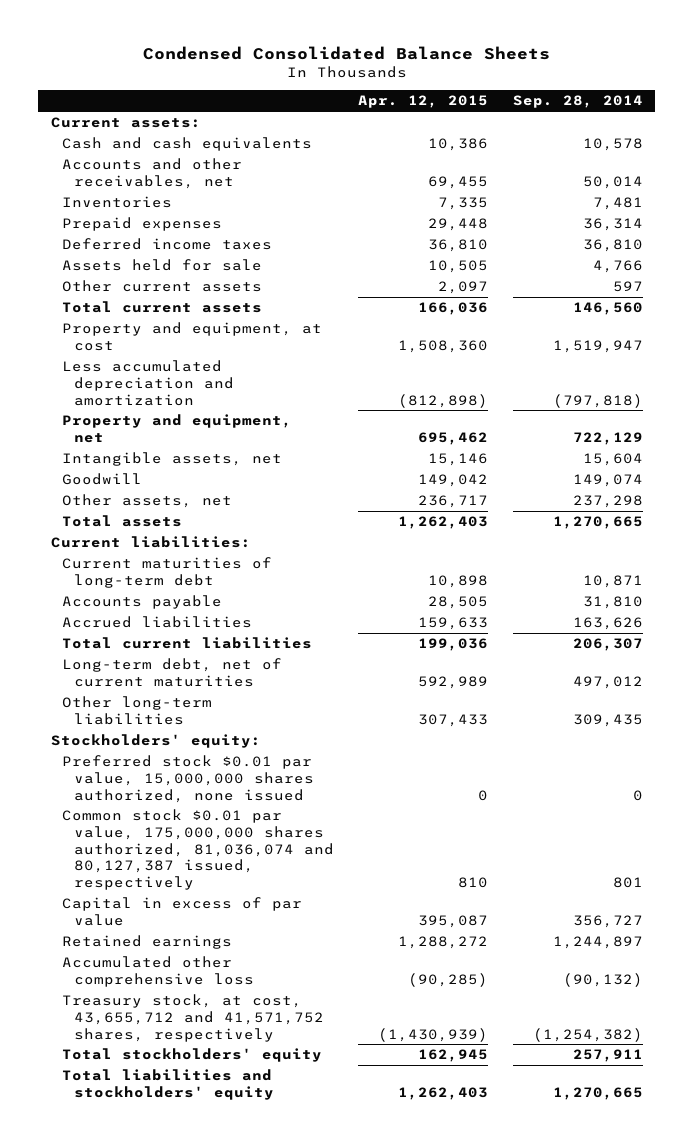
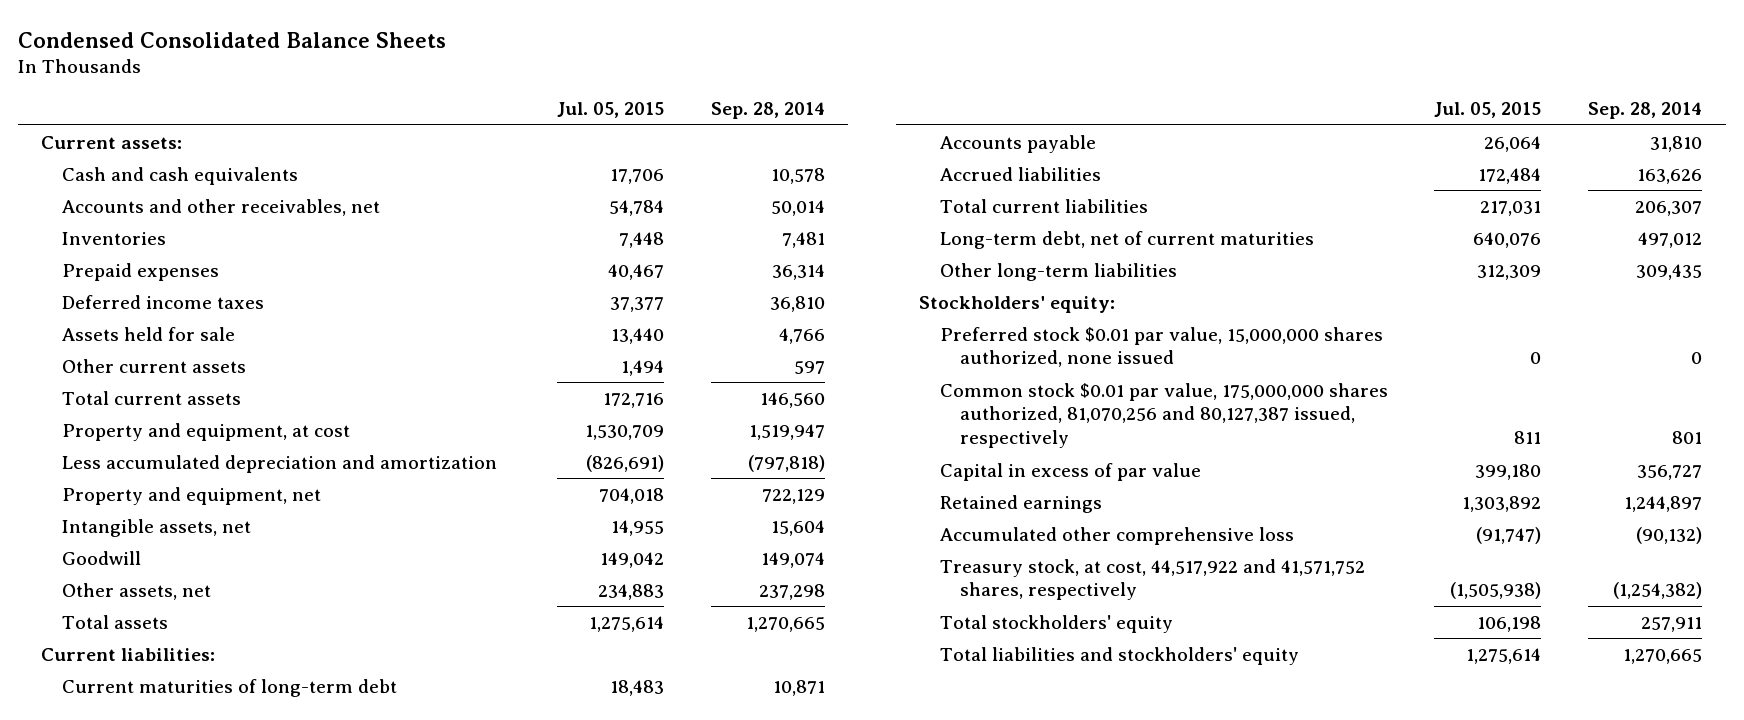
[358,95,489,109] Apr. 12, 2015 -> none
none -> [556,102,664,119] Jul. 05, 2015
[62,809,334,890] Common stock $0.01 par value, 175,000,000 shares authorized, 81,036,074 and 80,127,387 issued, respectively -> [939,382,1388,449] Common stock $0.01 par value, 175,000,000 shares authorized, 81,070,256 and 80,127,387 issued, respectively
[62,994,324,1042] Treasury stock, at cost, 43,655,712 and 41,571,752 shares, respectively -> [939,558,1365,601] Treasury stock, at cost, 44,517,922 and 41,571,752 shares, respectively

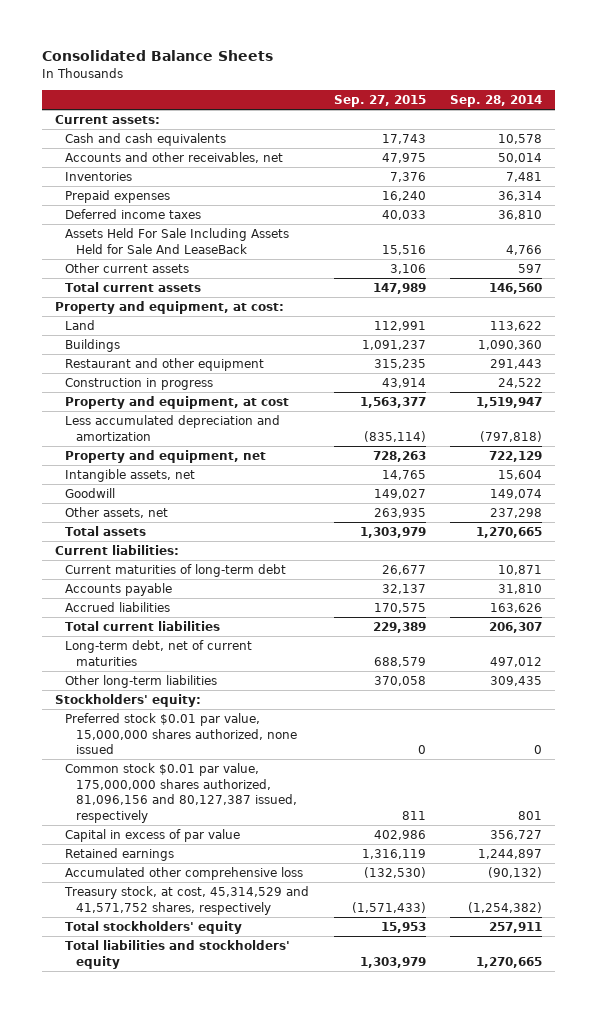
[18,31,447,48] Condensed Consolidated Balance Sheets -> [42,50,274,62] Consolidated Balance Sheets
[556,102,664,119] Jul. 05, 2015 -> none
none -> [333,95,426,108] Sep. 27, 2015
[62,326,236,341] Assets held for sale -> [65,228,290,254] Assets Held For Sale Including Assets Held for Sale And LeaseBack
none -> [54,301,284,315] Property and equipment, at cost:
none -> [65,320,96,331] Land
none -> [65,339,121,353] Buildings
none -> [65,358,265,372] Restaurant and other equipment
none -> [65,378,214,391] Construction in progress
[939,382,1388,449] Common stock $0.01 par value, 175,000,000 shares authorized, 81,070,256 and 80,127,387 issued, respectively -> [65,763,297,823] Common stock $0.01 par value, 175,000,000 shares authorized, 81,096,156 and 80,127,387 issued, respectively
[939,558,1365,601] Treasury stock, at cost, 44,517,922 and 41,571,752 shares, respectively -> [64,886,310,915] Treasury stock, at cost, 45,314,529 and 41,571,752 shares, respectively

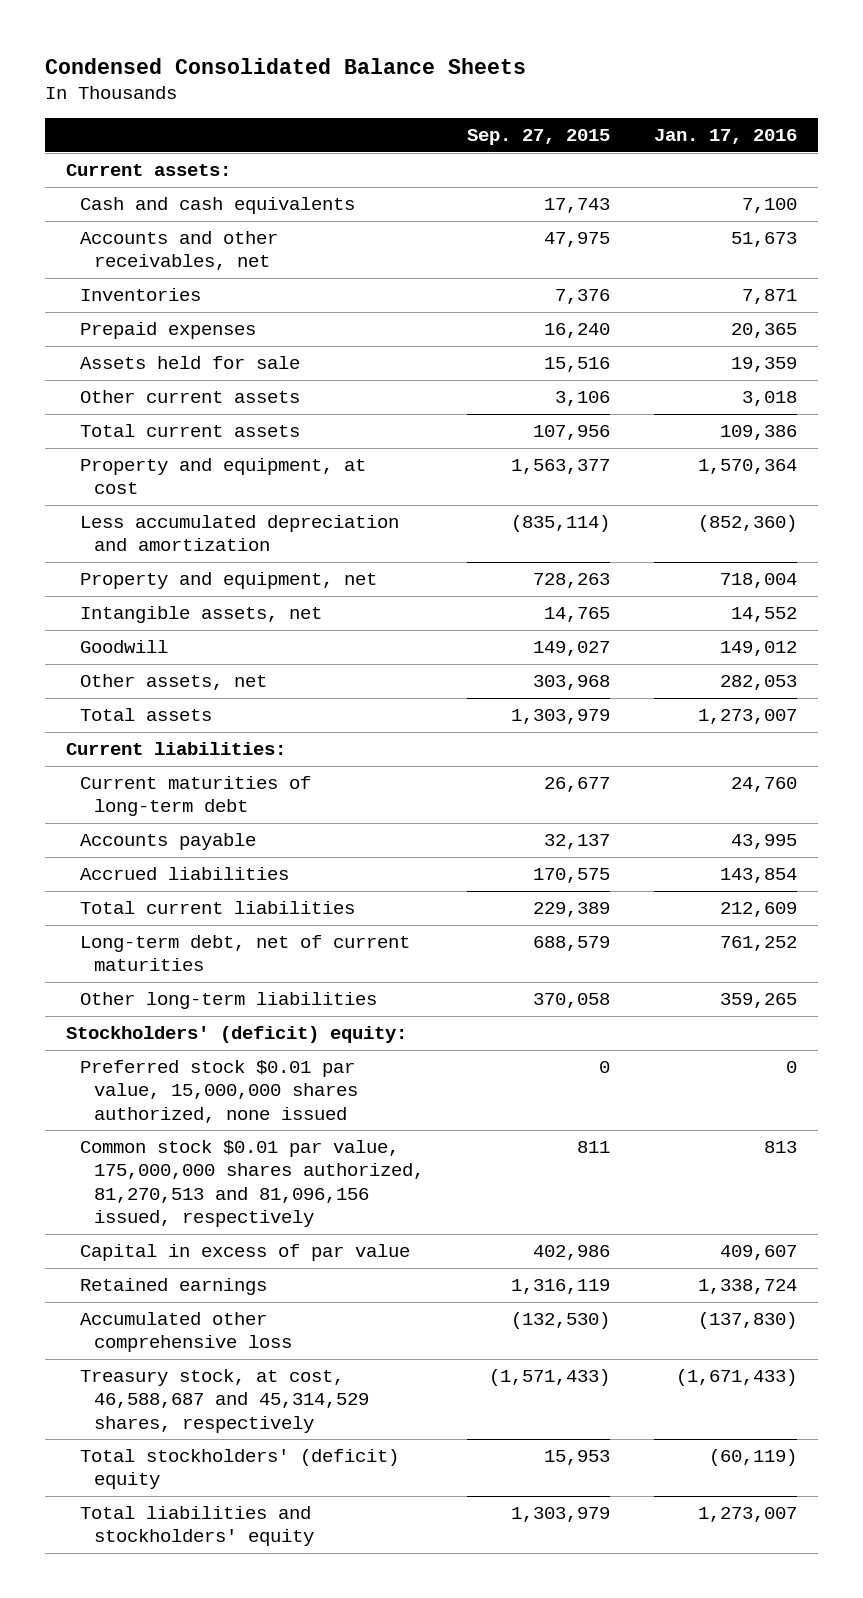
[42,50,274,62] Consolidated Balance Sheets -> [44,57,526,74] Condensed Consolidated Balance Sheets
[450,95,543,108] Sep. 28, 2014 -> none
none -> [653,129,797,145] Jan. 17, 2016
[65,209,202,220] Deferred income taxes -> none
[65,228,290,254] Assets Held For Sale Including Assets Held for Sale And LeaseBack -> [79,356,300,370] Assets held for sale
[54,301,284,315] Property and equipment, at cost: -> none
[65,320,96,331] Land -> none
[65,339,121,353] Buildings -> none
[65,358,265,372] Restaurant and other equipment -> none
[65,378,214,391] Construction in progress -> none
[372,283,426,295] 147,989 -> [533,425,611,441] 107,956
[373,508,426,519] 263,935 -> [533,675,611,691] 303,968
[54,694,201,708] Stockholders' equity: -> [66,1026,408,1044] Stockholders' (deficit) equity:
[65,763,297,823] Common stock $0.01 par value, 175,000,000 shares authorized, 81,096,156 and 80,127,387 issued, respectively -> [79,1140,424,1227] Common stock $0.01 par value, 175,000,000 shares authorized, 81,270,513 and 81,096,156 issued, respectively
[64,886,310,915] Treasury stock, at cost, 45,314,529 and 41,571,752 shares, respectively -> [79,1369,369,1433] Treasury stock, at cost, 46,588,687 and 45,314,529 shares, respectively
[65,921,243,935] Total stockholders' equity -> [79,1449,399,1490] Total stockholders' (deficit) equity

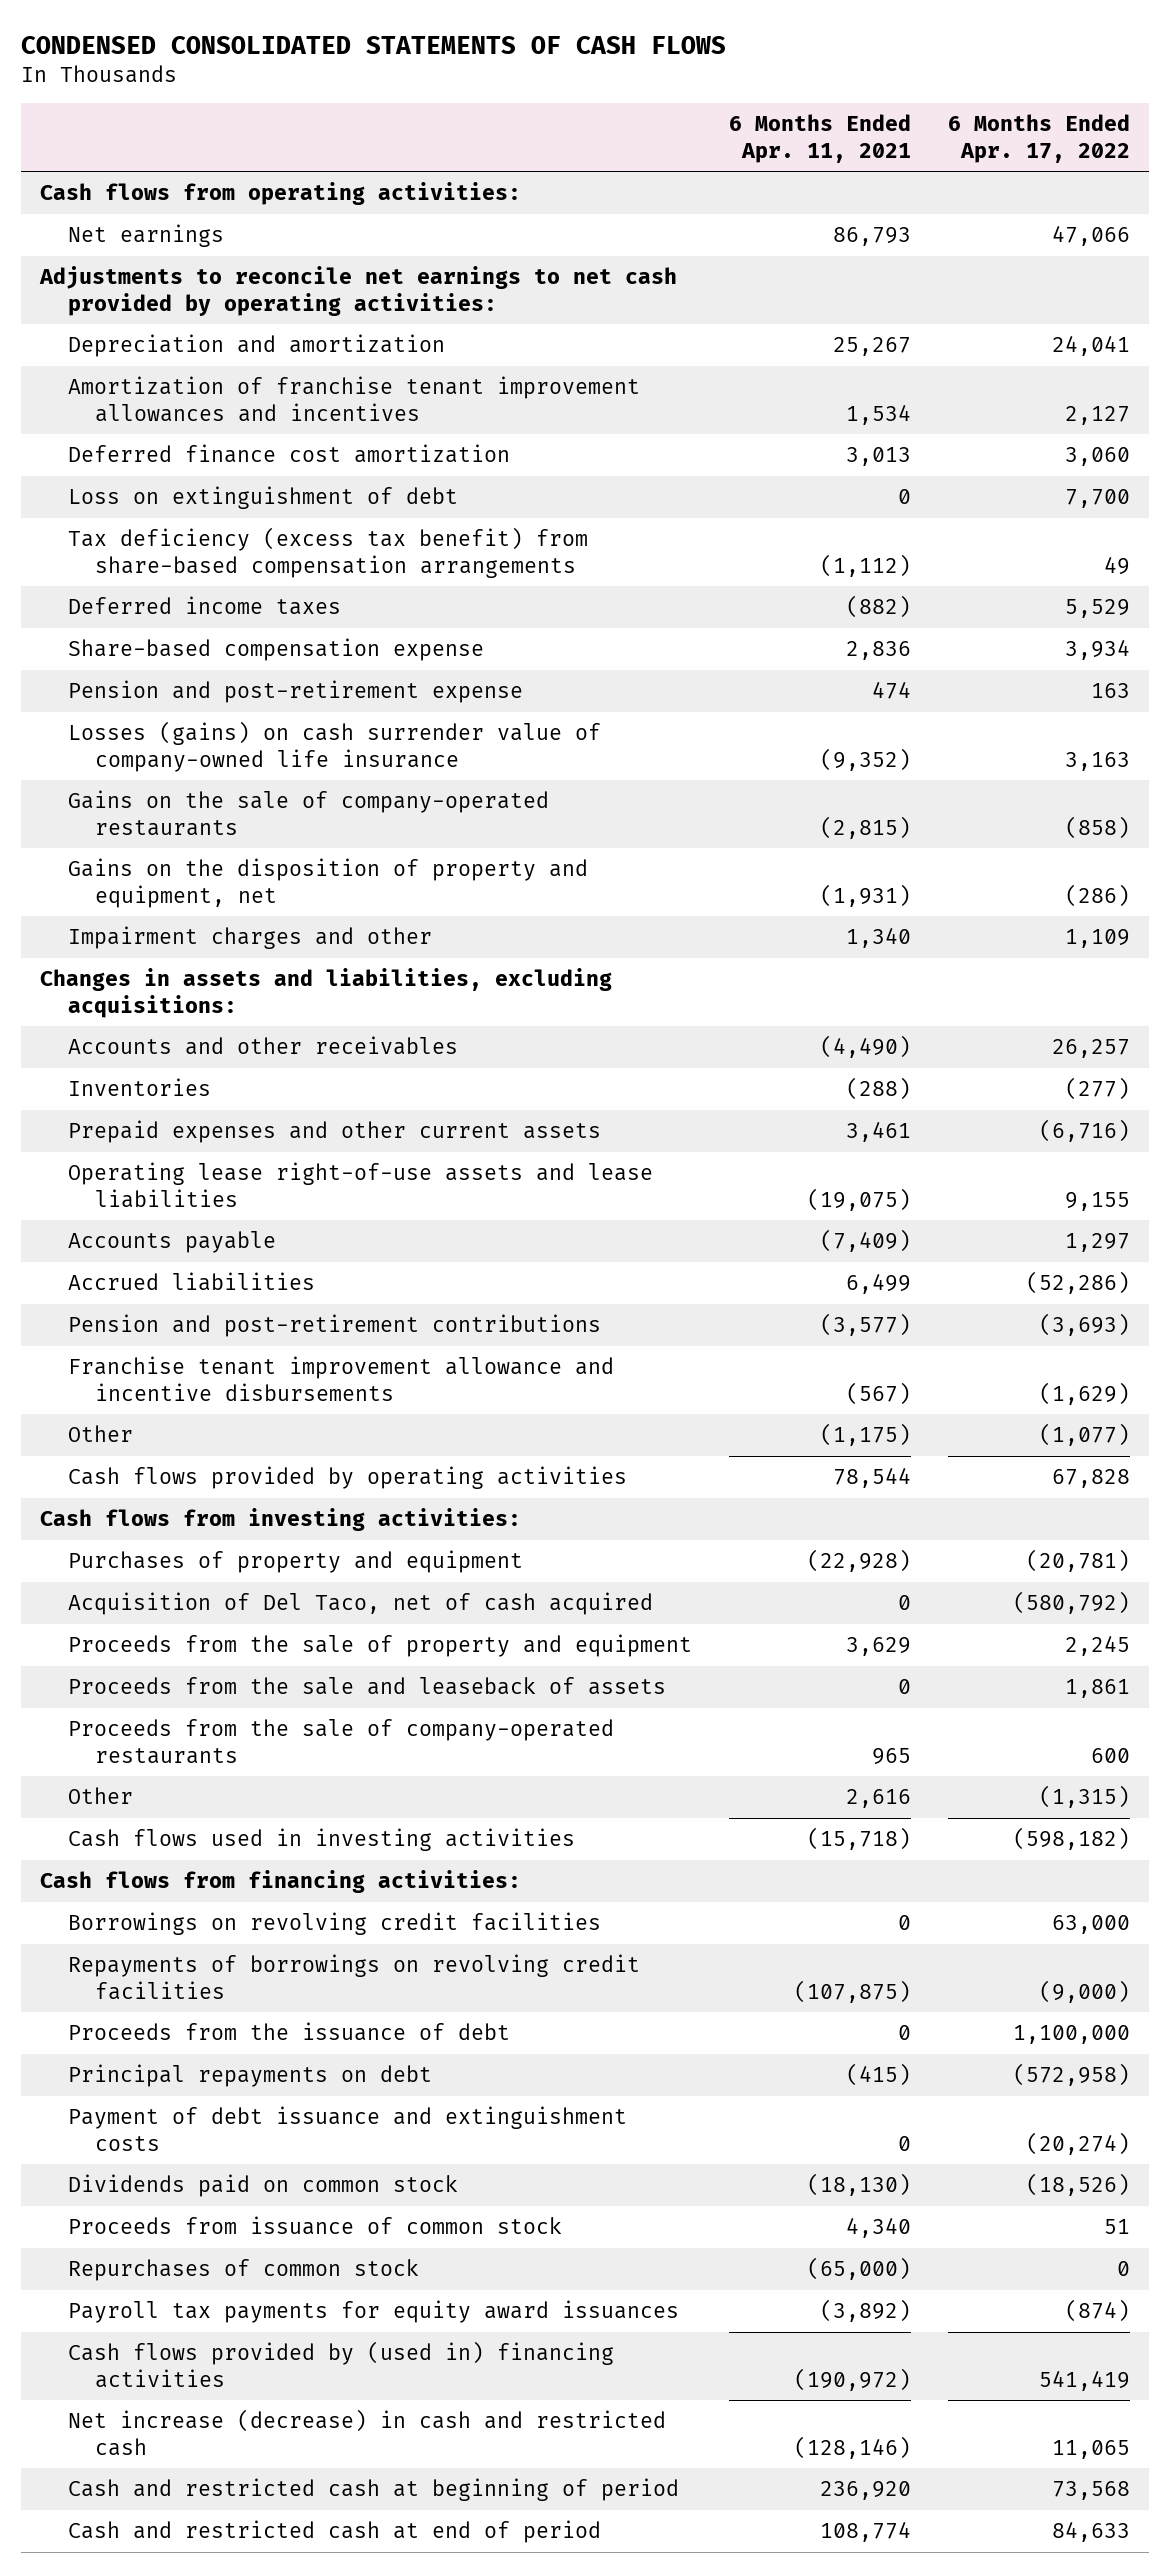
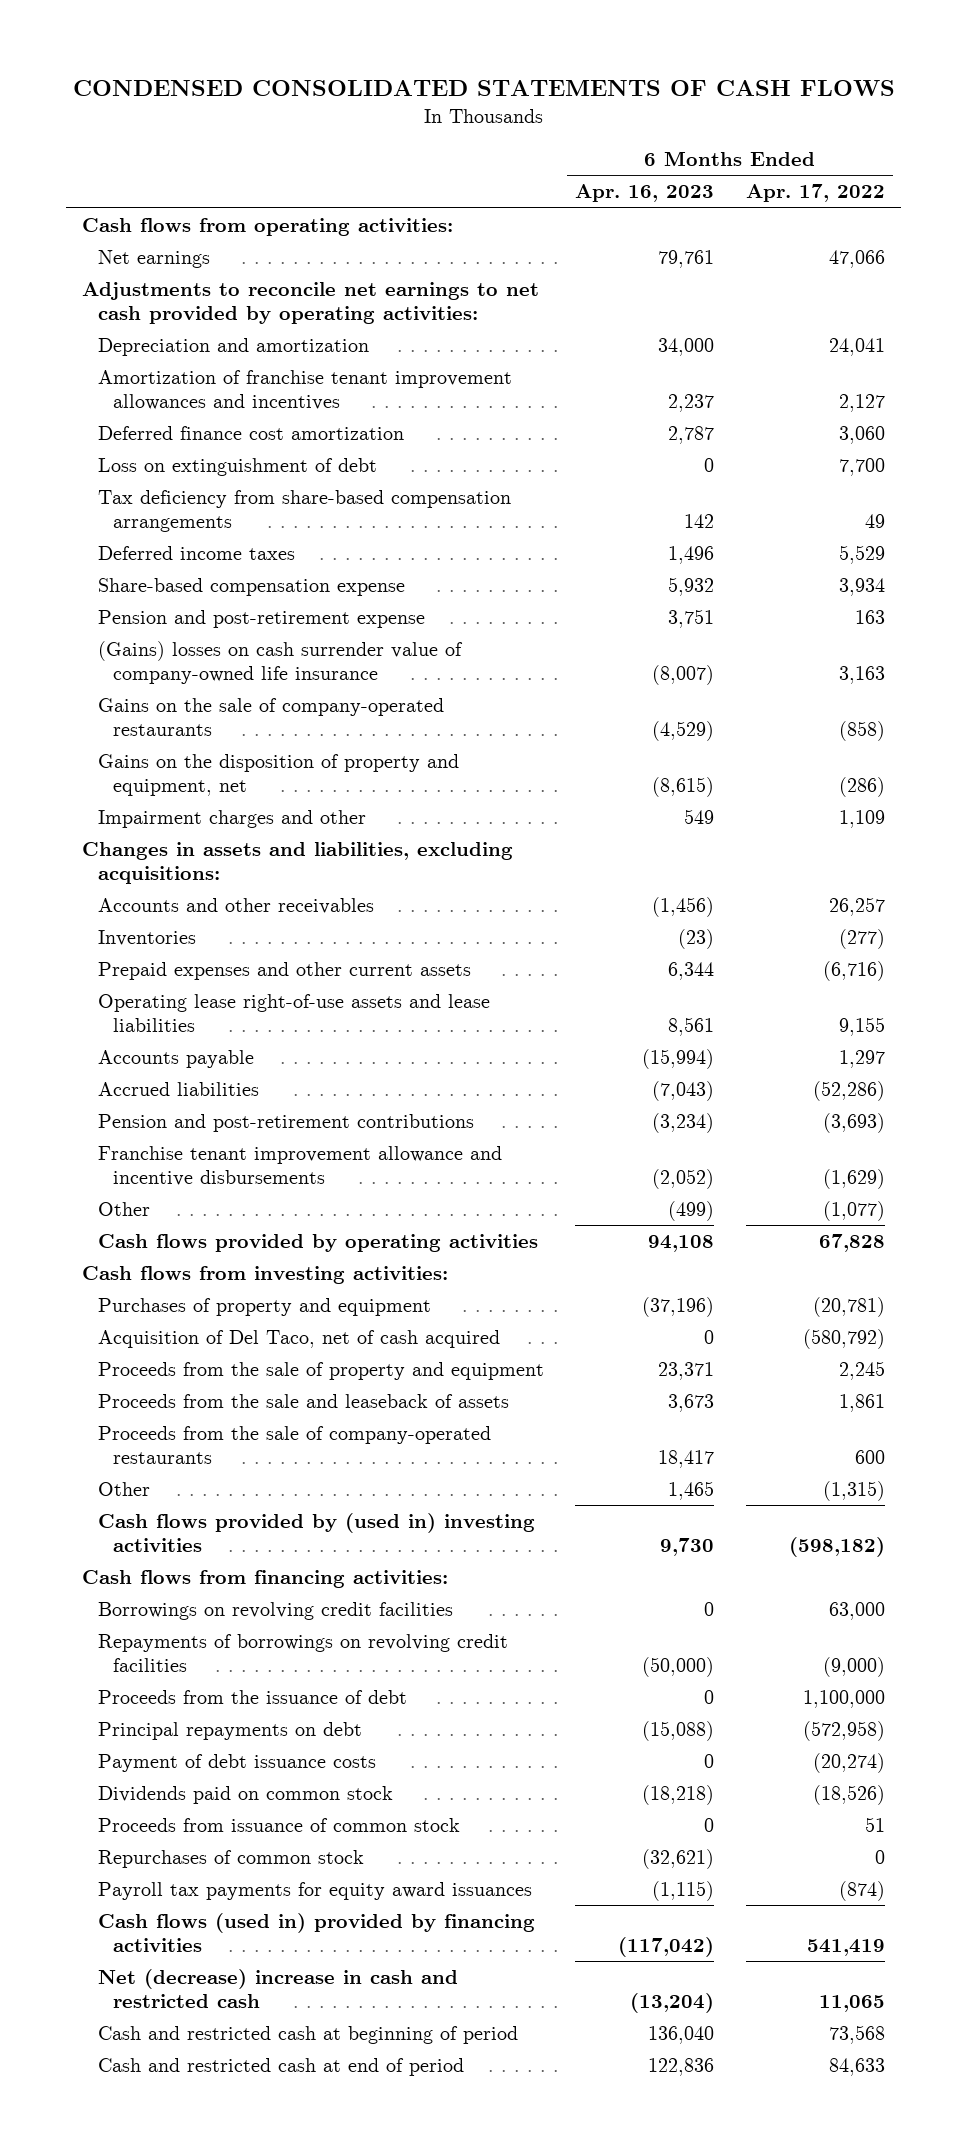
[728,114,911,163] 6 Months Ended Apr. 11, 2021 -> none
none -> [575,184,715,203] Apr. 16, 2023
[67,527,588,578] Tax deficiency (excess tax benefit) from share-based compensation arrangements -> [97,489,511,532] Tax deficiency from share-based compensation arrangements
[67,721,601,772] Losses (gains) on cash surrender value of company-owned life insurance -> [97,640,463,684] (Gains) losses on cash surrender value of company-owned life insurance
[67,1828,575,1852] Cash flows used in investing activities -> [97,1512,535,1552] Cash flows provided by (used in) investing activities
[67,2106,627,2151] Payment of debt issuance and extinguishment costs -> [97,1753,376,1772] Payment of debt issuance costs
[67,2341,614,2388] Cash flows provided by (used in) financing activities -> [97,1912,535,1952] Cash flows (used in) provided by financing activities
[67,2409,666,2456] Net increase (decrease) in cash and restricted cash -> [97,1968,458,2008] Net (decrease) increase in cash and restricted cash

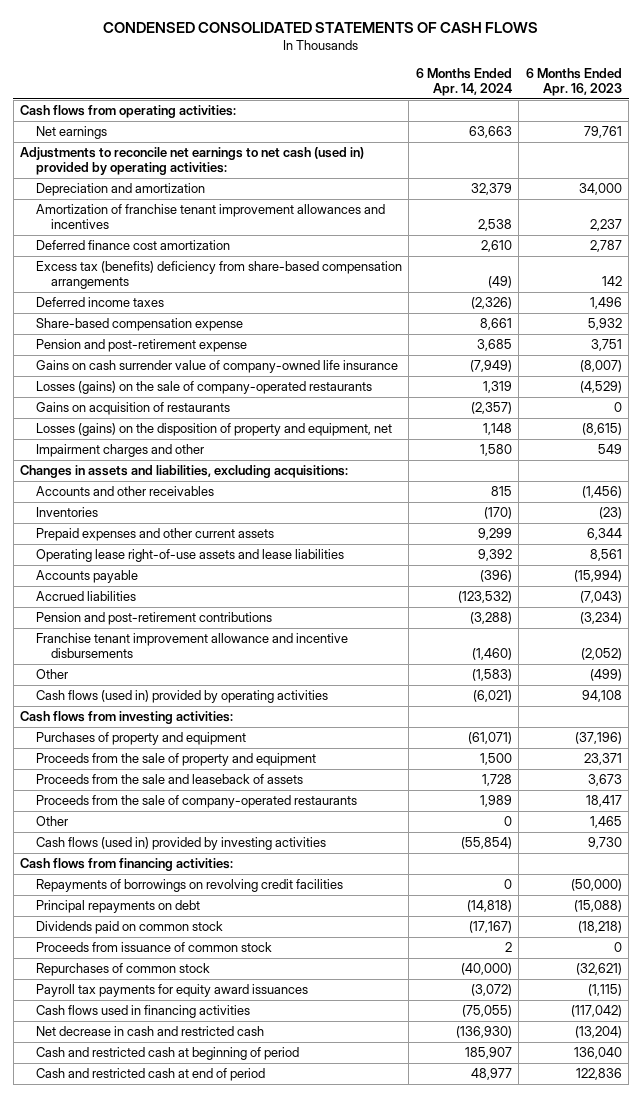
[746,184,886,203] Apr. 17, 2022 -> none
none -> [415,68,512,97] 6 Months Ended Apr. 14, 2024
[81,281,539,324] Adjustments to reconcile net earnings to net cash provided by operating activities: -> [20,147,365,175] Adjustments to reconcile net earnings to net cash (used in) provided by operating activities:
[97,457,377,476] Loss on extinguishment of debt -> none
[97,489,511,532] Tax deficiency from share-based compensation arrangements -> [35,261,402,289] Excess tax (benefits) deficiency from share-based compensation arrangements
[97,640,463,684] (Gains) losses on cash surrender value of company-owned life insurance -> [35,360,398,374] Gains on cash surrender value of company-owned life insurance
[97,697,444,736] Gains on the sale of company-operated restaurants -> [35,381,372,395] Losses (gains) on the sale of company-operated restaurants
none -> [35,402,230,416] Gains on acquisition of restaurants
[97,753,459,796] Gains on the disposition of property and equipment, net -> [35,423,392,437] Losses (gains) on the disposition of property and equipment, net
[97,1233,538,1252] Cash flows provided by operating activities -> [35,690,328,704] Cash flows (used in) provided by operating activities
[97,1329,500,1348] Acquisition of Del Taco, net of cash acquired -> none
[97,1512,535,1552] Cash flows provided by (used in) investing activities -> [35,837,326,851] Cash flows (used in) provided by investing activities
[97,1601,453,1620] Borrowings on revolving credit facilities -> none
[97,1689,407,1704] Proceeds from the issuance of debt -> none
[97,1753,376,1772] Payment of debt issuance costs -> none
[97,1912,535,1952] Cash flows (used in) provided by financing activities -> [35,1005,250,1019] Cash flows used in financing activities
[97,1968,458,2008] Net (decrease) increase in cash and restricted cash -> [35,1026,264,1037] Net decrease in cash and restricted cash

